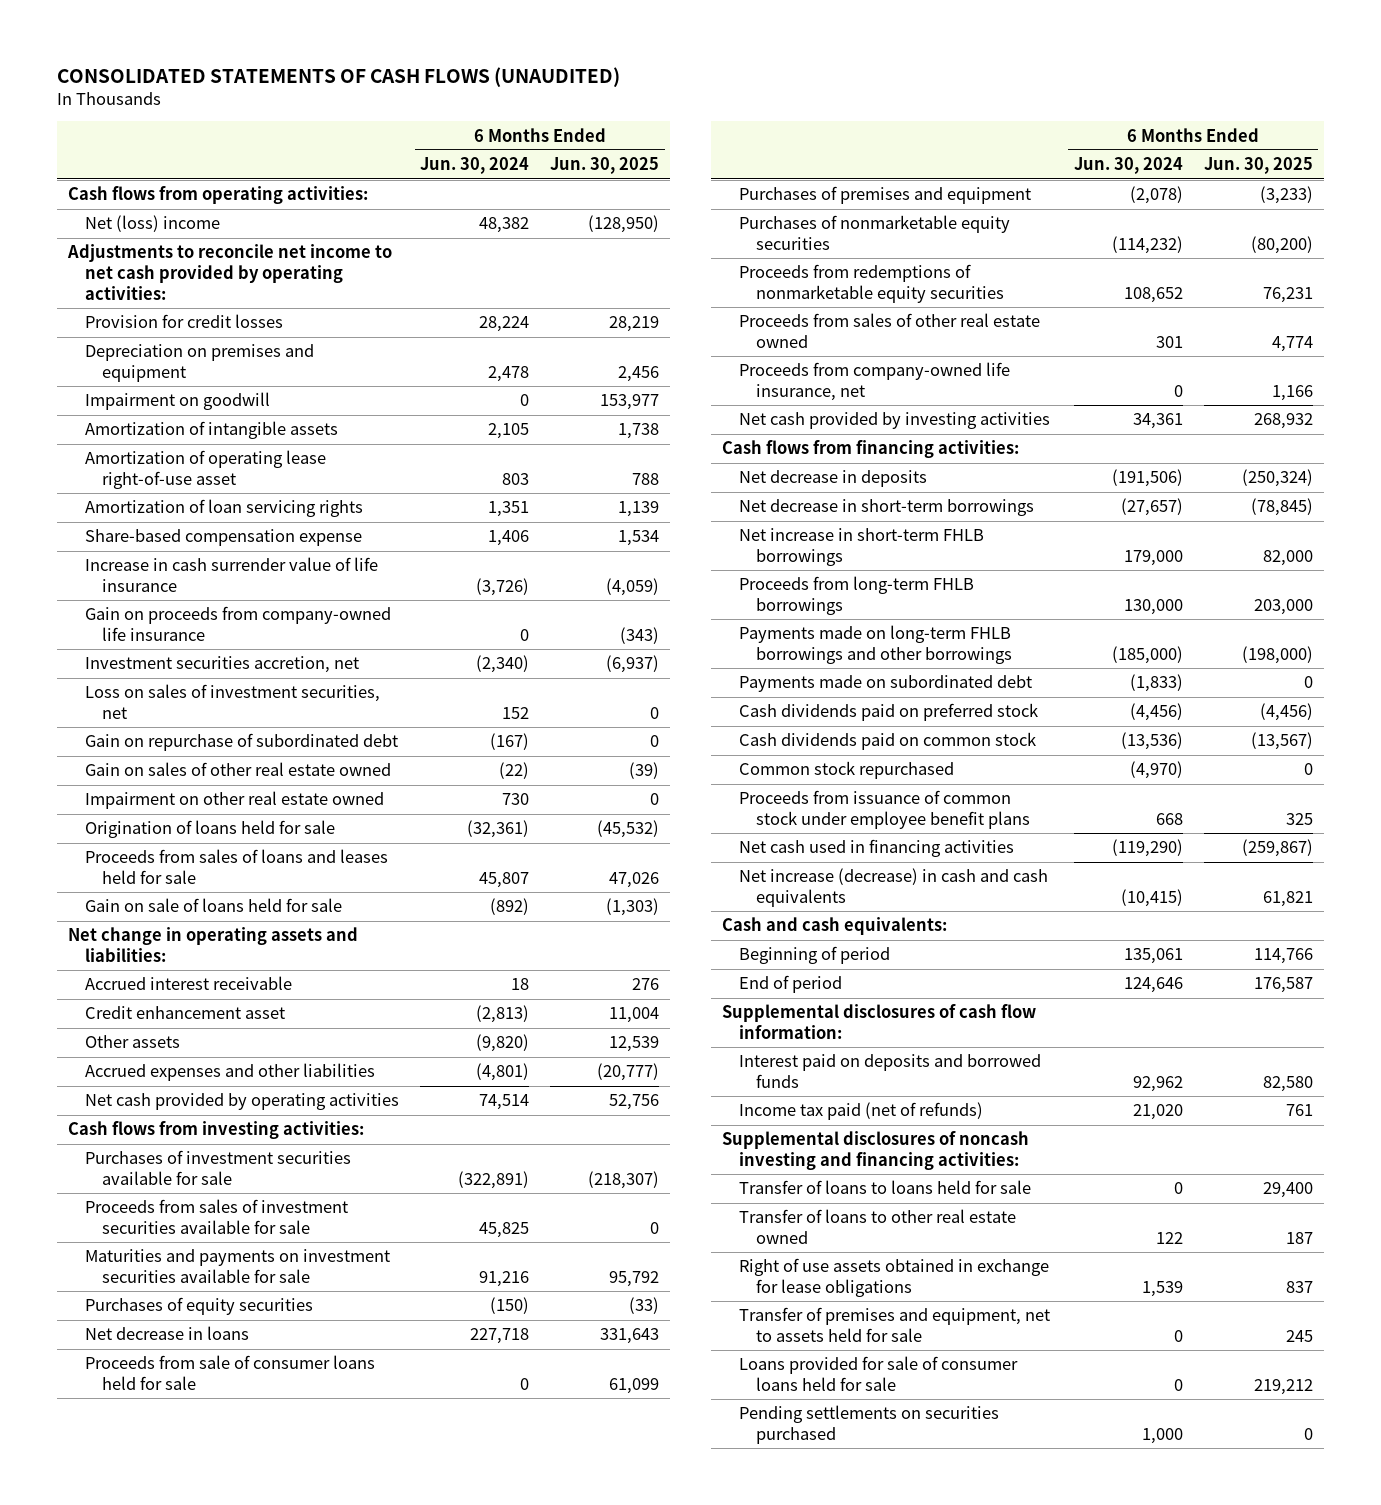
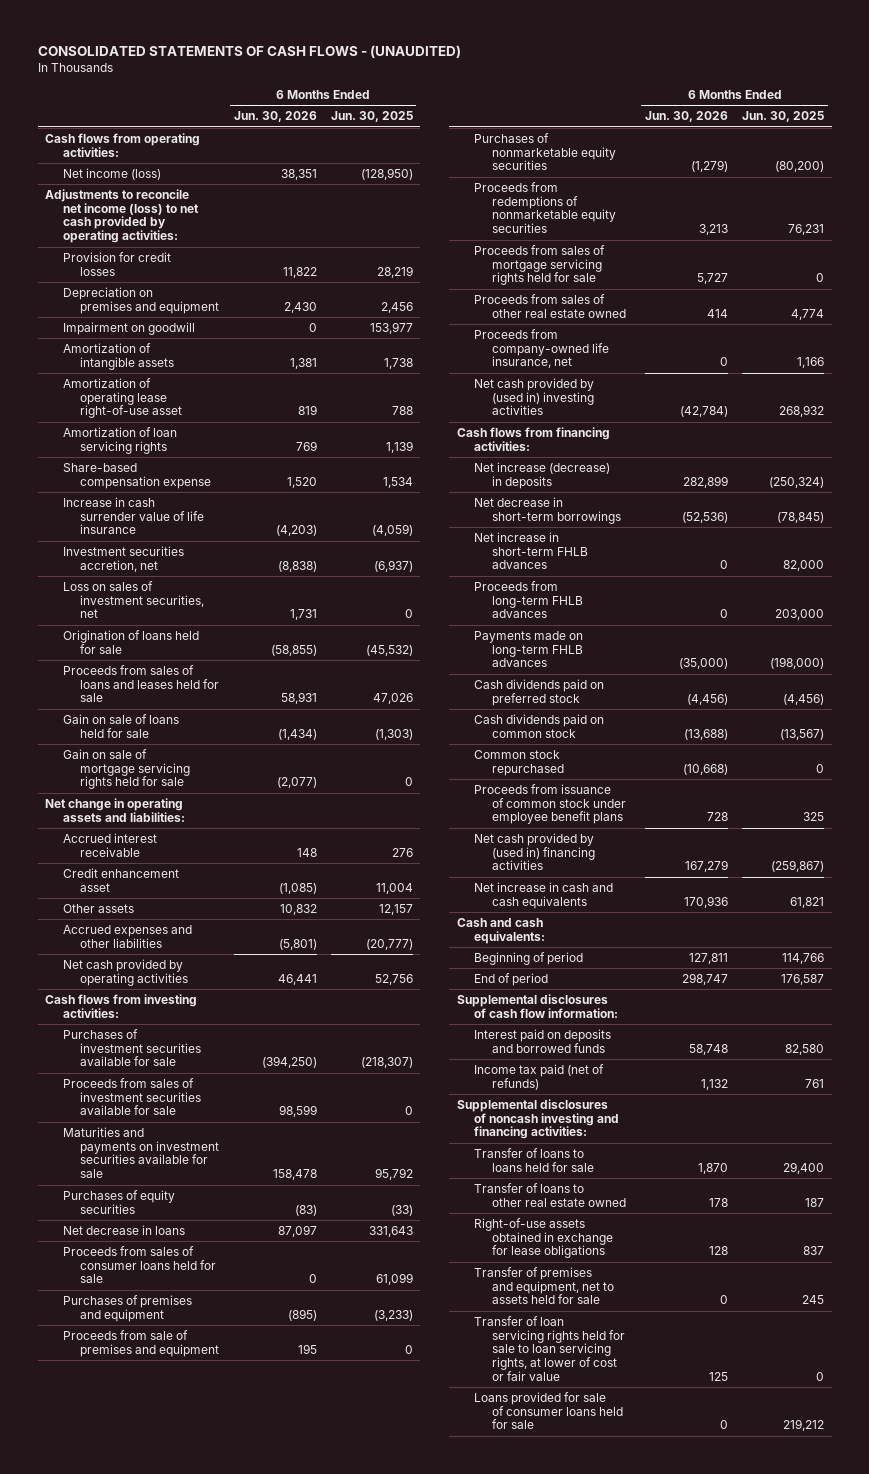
[57,66,621,87] CONSOLIDATED STATEMENTS OF CASH FLOWS (UNAUDITED) -> [37,45,461,59] CONSOLIDATED STATEMENTS OF CASH FLOWS - (UNAUDITED)
[420,157,530,175] Jun. 30, 2024 -> none
none -> [233,111,317,123] Jun. 30, 2026
[84,215,220,233] Net (loss) income -> [62,167,161,180] Net income (loss)
[66,244,392,300] Adjustments to reconcile net income to net cash provided by operating activities: -> [45,188,199,244] Adjustments to reconcile net income (loss) to net cash provided by operating activities:
[84,606,391,641] Gain on proceeds from company-owned life insurance -> none
[84,733,398,752] Gain on repurchase of subordinated debt -> none
[84,762,391,777] Gain on sales of other real estate owned -> none
[84,791,384,810] Impairment on other real estate owned -> none
none -> [62,748,191,790] Gain on sale of mortgage servicing rights held for sale
[609,1036,660,1053] 12,539 -> [378,903,413,915] 12,157
[84,1355,375,1390] Proceeds from sale of consumer loans held for sale -> [62,1245,217,1284] Proceeds from sales of consumer loans held for sale
none -> [62,1329,220,1357] Proceeds from sale of premises and equipment
none -> [474,244,606,286] Proceeds from sales of mortgage servicing rights held for sale
[738,412,1050,430] Net cash provided by investing activities -> [474,377,595,416] Net cash provided by (used in) investing activities
[738,470,927,488] Net decrease in deposits -> [474,461,611,489] Net increase (decrease) in deposits
[738,675,1032,693] Payments made on subordinated debt -> none
[738,528,984,566] Net increase in short-term FHLB borrowings -> [474,531,588,570] Net increase in short-term FHLB advances
[738,576,974,615] Proceeds from long-term FHLB borrowings -> [474,580,583,619] Proceeds from long-term FHLB advances
[738,625,1012,664] Payments made on long-term FHLB borrowings and other borrowings -> [474,630,584,668] Payments made on long-term FHLB advances
[738,839,1014,858] Net cash used in financing activities -> [474,832,595,871] Net cash provided by (used in) financing activities
[738,868,1048,907] Net increase (decrease) in cash and cash equivalents -> [474,881,614,909] Net increase in cash and cash equivalents
[738,1258,1049,1297] Right of use assets obtained in exchange for lease obligations -> [474,1217,613,1259] Right-of-use assets obtained in exchange for lease obligations
none -> [474,1315,625,1381] Transfer of loan servicing rights held for sale to loan servicing rights, at lower of cost or fair value
[738,1405,999,1444] Pending settlements on securities purchased -> none

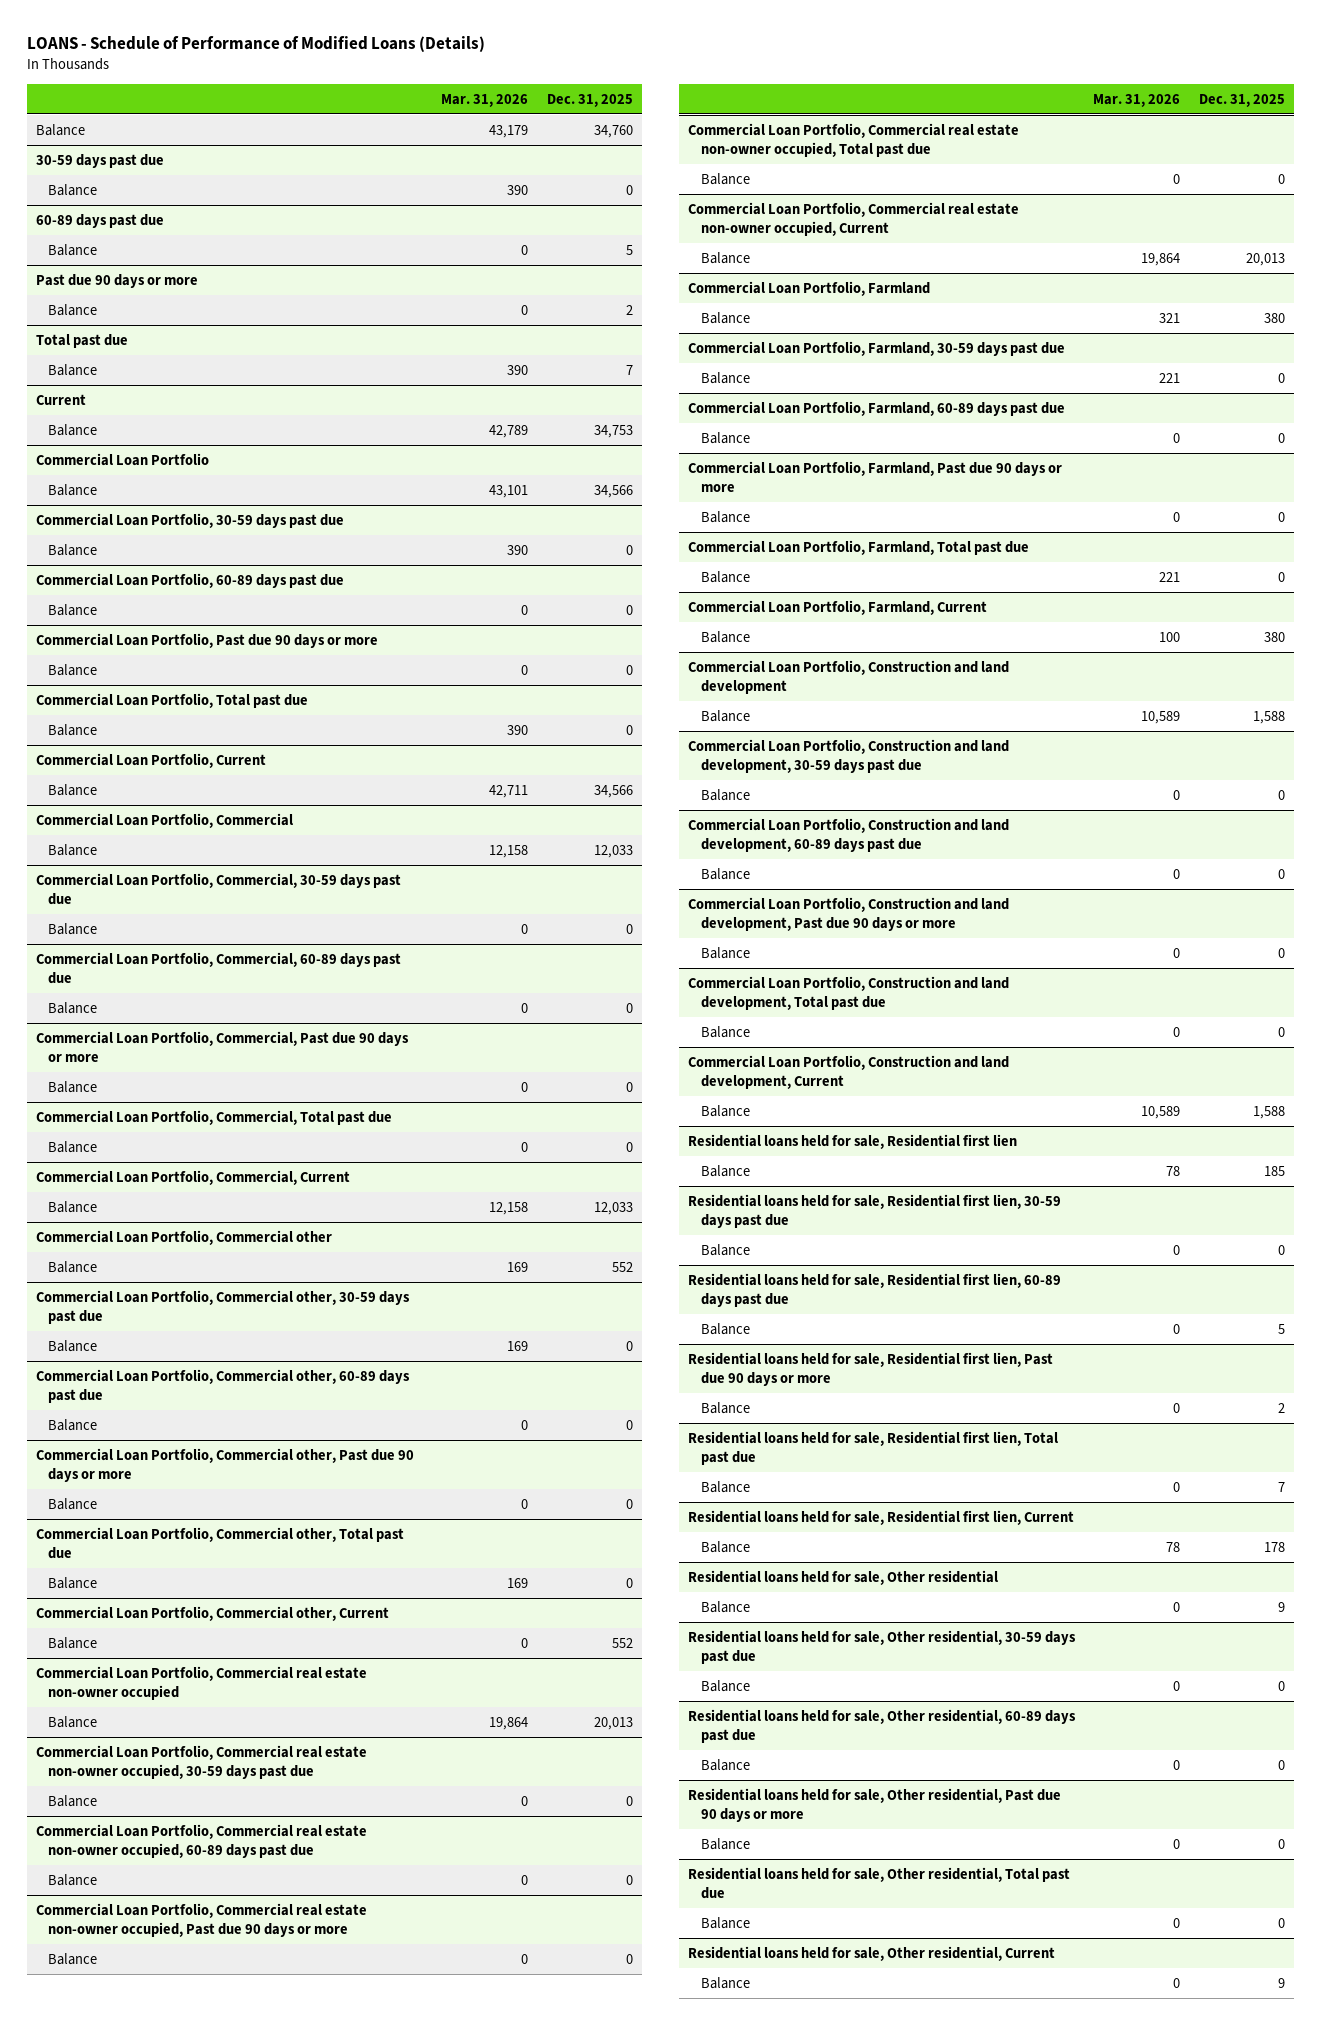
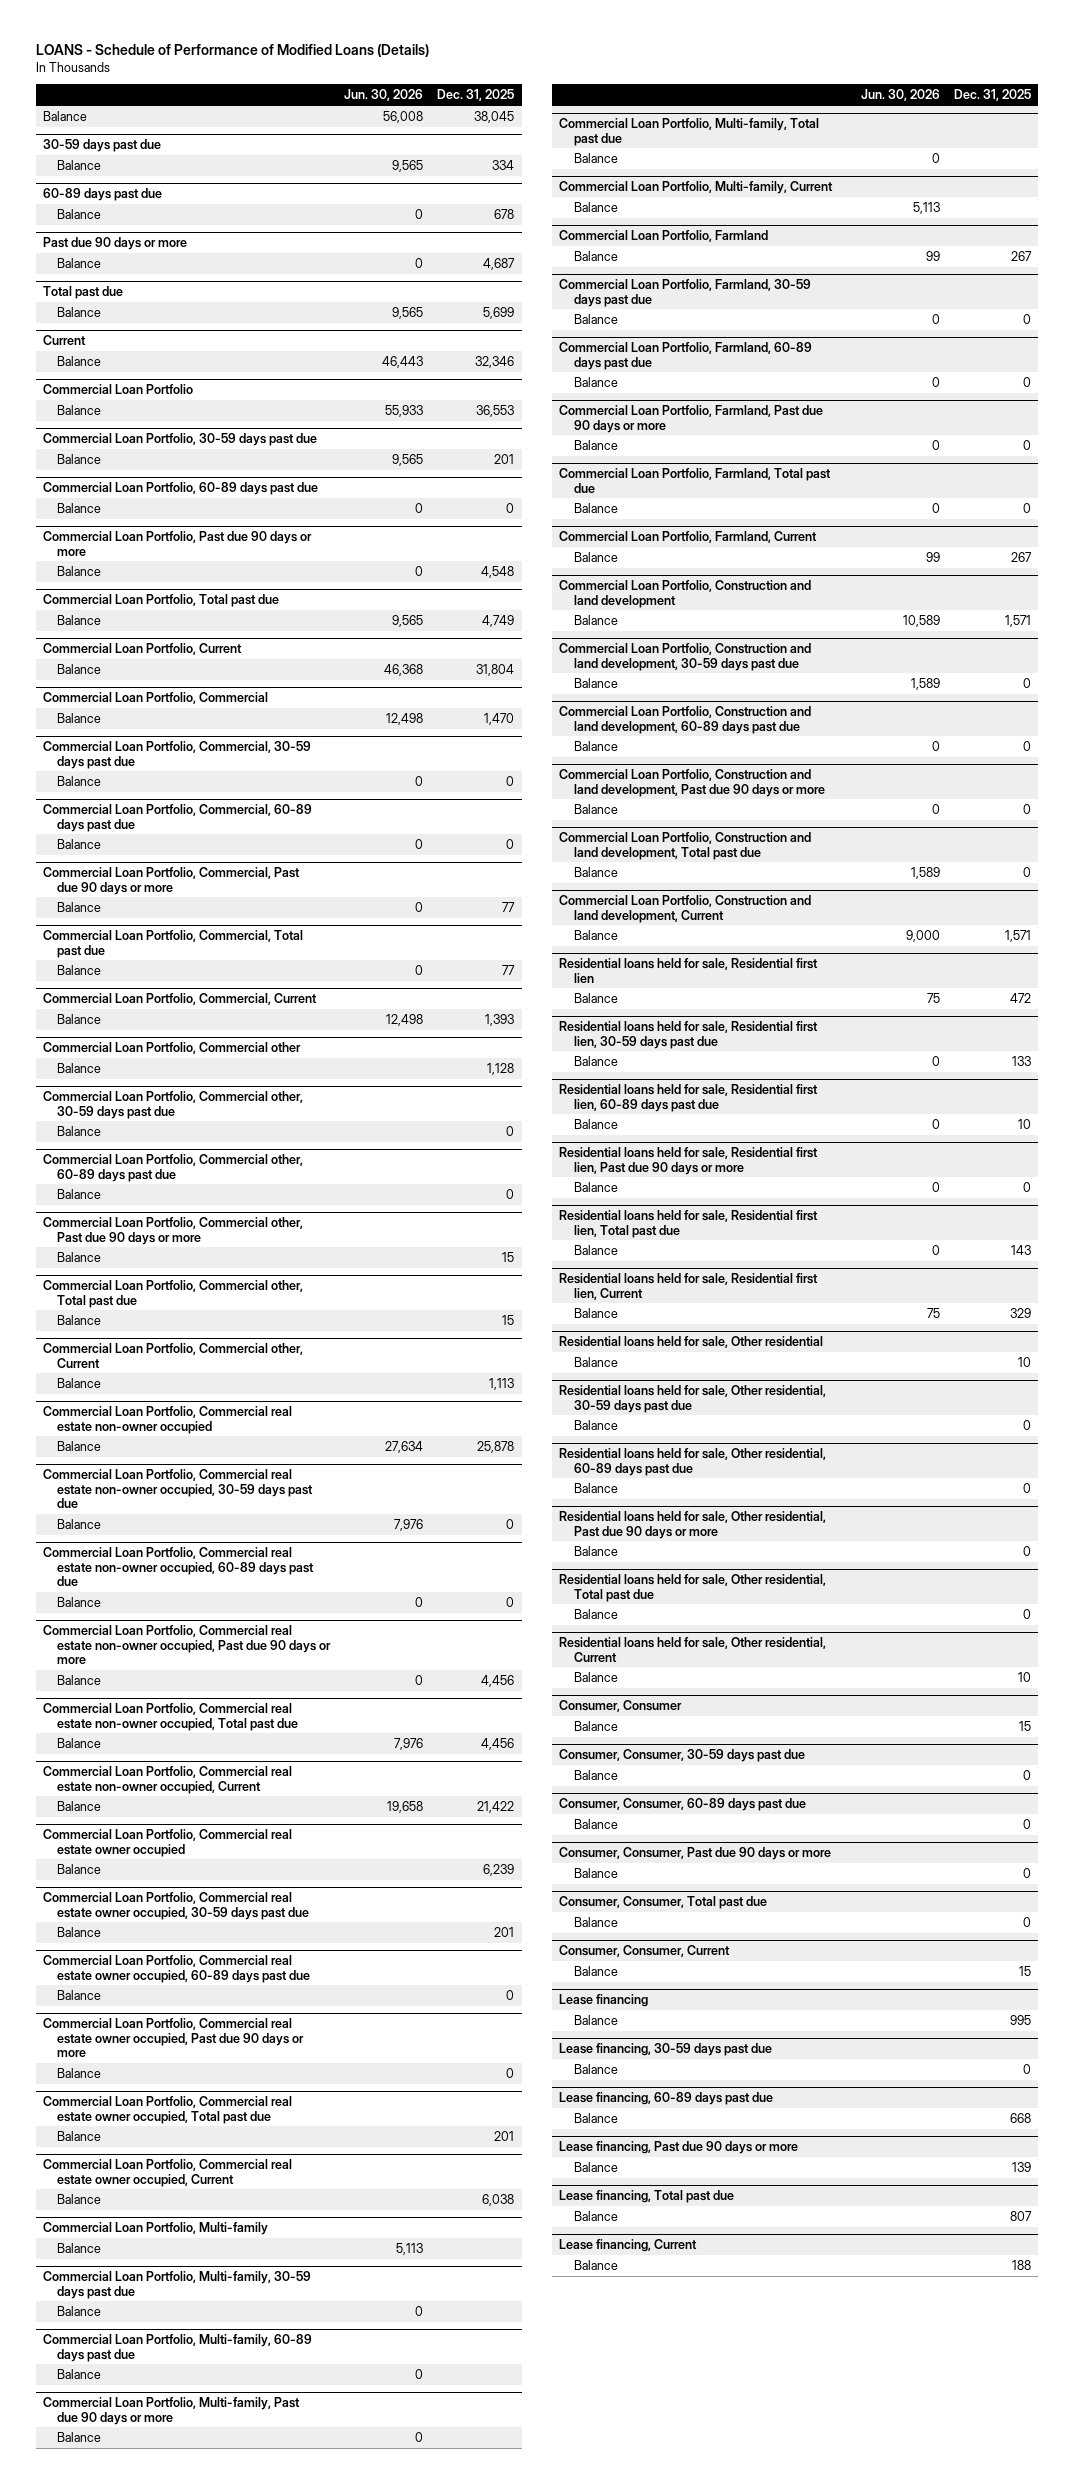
[441,93,529,107] Mar. 31, 2026 -> none
none -> [344,89,424,102] Jun. 30, 2026
[593,124,633,138] 34,760 -> [474,110,515,123] 38,045
[625,184,633,195] 0 -> [492,159,515,170] 334
[625,244,633,255] 5 -> [494,208,515,219] 678
[625,304,633,315] 2 -> [483,257,516,270] 4,687
[625,364,633,375] 7 -> [483,306,515,319] 5,699
[593,424,633,438] 34,753 -> [475,355,515,368] 32,346
[593,484,633,498] 34,566 -> [476,404,515,417] 36,553
[625,544,633,555] 0 -> [494,453,515,464] 201
[625,664,633,675] 0 -> [481,565,515,578] 4,548
[625,724,633,735] 0 -> [482,614,515,627] 4,749
[593,784,633,798] 34,566 -> [476,663,515,676] 31,804
[593,844,633,858] 12,033 -> [484,712,515,725] 1,470
[625,1081,633,1092] 0 -> [502,901,516,912] 77
[625,1141,633,1152] 0 -> [502,964,516,975] 77
[593,1201,633,1215] 12,033 -> [485,1013,515,1026] 1,393
[611,1261,633,1272] 552 -> [487,1062,515,1075] 1,128
[625,1498,633,1509] 0 -> [502,1251,515,1262] 15
[625,1577,633,1588] 0 -> [502,1314,515,1325] 15
[611,1637,633,1648] 552 -> [489,1377,515,1390] 1,113
[593,1716,633,1730] 20,013 -> [477,1440,515,1453] 25,878
[625,1953,633,1964] 0 -> [481,1674,515,1687] 4,456
[1277,173,1285,184] 0 -> [481,1737,515,1750] 4,456
[1245,252,1285,266] 20,013 -> [477,1800,515,1813] 21,422
none -> [43,1829,293,1857] Commercial Loan Portfolio, Commercial real estate owner occupied
none -> [57,1863,102,1874] Balance
none -> [43,1892,310,1920] Commercial Loan Portfolio, Commercial real estate owner occupied, 30-59 days past due
none -> [57,1926,102,1937] Balance
none -> [43,1955,311,1983] Commercial Loan Portfolio, Commercial real estate owner occupied, 60-89 days past due
none -> [57,1989,102,2000] Balance
none -> [43,2018,305,2058] Commercial Loan Portfolio, Commercial real estate owner occupied, Past due 90 days or more
none -> [57,2067,102,2078] Balance
none -> [43,2096,293,2124] Commercial Loan Portfolio, Commercial real estate owner occupied, Total past due
none -> [57,2130,102,2141] Balance
none -> [43,2159,293,2187] Commercial Loan Portfolio, Commercial real estate owner occupied, Current
none -> [57,2193,102,2204] Balance
none -> [43,2222,269,2236] Commercial Loan Portfolio, Multi-family
none -> [57,2242,102,2253] Balance
none -> [43,2271,312,2299] Commercial Loan Portfolio, Multi-family, 30-59 days past due
none -> [57,2305,102,2316] Balance
none -> [43,2334,313,2362] Commercial Loan Portfolio, Multi-family, 60-89 days past due
none -> [57,2368,102,2379] Balance
none -> [43,2397,301,2425] Commercial Loan Portfolio, Multi-family, Past due 90 days or more
none -> [57,2431,102,2442] Balance
none -> [559,118,820,146] Commercial Loan Portfolio, Multi-family, Total past due
none -> [573,152,618,163] Balance
none -> [559,181,834,195] Commercial Loan Portfolio, Multi-family, Current
none -> [573,201,618,212] Balance
[1263,312,1285,323] 380 -> [1010,250,1032,261] 267
[1263,631,1285,642] 380 -> [1010,551,1032,562] 267
[1252,710,1285,724] 1,588 -> [1004,614,1031,627] 1,571
[1252,1105,1285,1119] 1,588 -> [1004,929,1031,942] 1,571
[1263,1165,1285,1176] 185 -> [1009,992,1031,1003] 472
[1277,1244,1285,1255] 0 -> [1011,1055,1031,1066] 133
[1277,1323,1285,1334] 5 -> [1017,1118,1031,1129] 10
[1277,1402,1285,1413] 2 -> [1022,1181,1031,1192] 0
[1277,1481,1285,1492] 7 -> [1010,1244,1031,1255] 143
[1263,1541,1285,1552] 178 -> [1009,1307,1031,1318] 329
[1277,1601,1285,1612] 9 -> [1017,1356,1031,1367] 10
[1277,1977,1285,1988] 9 -> [1017,1671,1031,1682] 10
none -> [559,1700,683,1713] Consumer, Consumer
none -> [573,1720,618,1731] Balance
none -> [559,1749,806,1763] Consumer, Consumer, 30-59 days past due
none -> [573,1769,618,1780] Balance
none -> [559,1798,807,1812] Consumer, Consumer, 60-89 days past due
none -> [573,1818,618,1829] Balance
none -> [559,1847,832,1861] Consumer, Consumer, Past due 90 days or more
none -> [573,1867,618,1878] Balance
none -> [559,1896,768,1910] Consumer, Consumer, Total past due
none -> [573,1916,618,1927] Balance
none -> [559,1945,731,1958] Consumer, Consumer, Current
none -> [573,1965,618,1976] Balance
none -> [559,1994,649,2008] Lease financing
none -> [573,2014,618,2025] Balance
none -> [559,2043,773,2057] Lease financing, 30-59 days past due
none -> [573,2063,618,2074] Balance
none -> [559,2092,774,2106] Lease financing, 60-89 days past due
none -> [573,2112,618,2123] Balance
none -> [559,2141,799,2155] Lease financing, Past due 90 days or more
none -> [573,2161,618,2172] Balance
none -> [559,2190,735,2204] Lease financing, Total past due
none -> [573,2210,618,2221] Balance
none -> [559,2239,698,2253] Lease financing, Current
none -> [573,2259,618,2270] Balance

